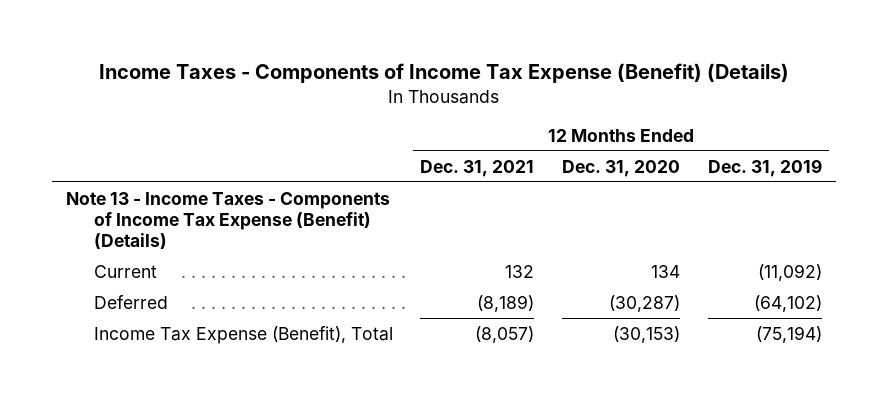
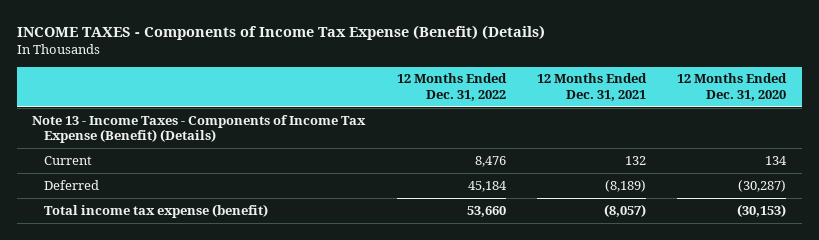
[99,63,790,84] Income Taxes - Components of Income Tax Expense (Benefit) (Details) -> [16,24,545,40] INCOME TAXES - Components of Income Tax Expense (Benefit) (Details)
[707,158,822,177] Dec. 31, 2019 -> none
none -> [396,73,507,101] 12 Months Ended Dec. 31, 2022
[93,325,393,344] Income Tax Expense (Benefit), Total -> [44,203,269,218] Total income tax expense (benefit)

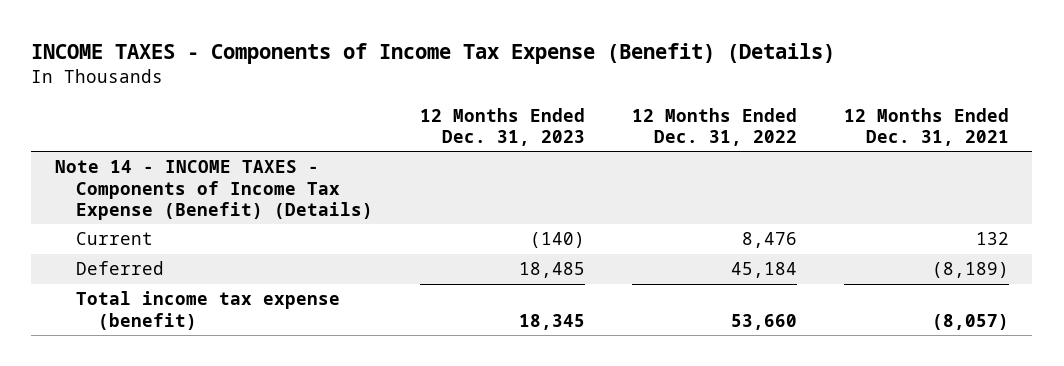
[677,73,788,101] 12 Months Ended Dec. 31, 2020 -> none
none -> [420,107,586,146] 12 Months Ended Dec. 31, 2023
[32,114,367,144] Note 13 - Income Taxes - Components of Income Tax Expense (Benefit) (Details) -> [54,160,374,220] Note 14 - INCOME TAXES - Components of Income Tax Expense (Benefit) (Details)

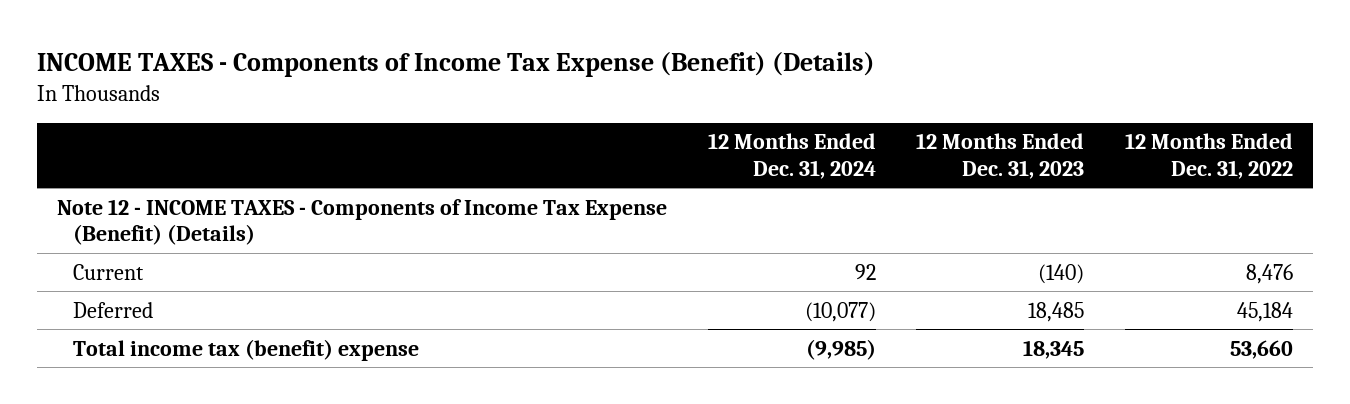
[843,107,1009,146] 12 Months Ended Dec. 31, 2021 -> none
none -> [707,133,876,179] 12 Months Ended Dec. 31, 2024
[54,160,374,220] Note 14 - INCOME TAXES - Components of Income Tax Expense (Benefit) (Details) -> [57,198,668,246] Note 12 - INCOME TAXES - Components of Income Tax Expense (Benefit) (Details)
[76,291,341,330] Total income tax expense (benefit) -> [72,338,419,361] Total income tax (benefit) expense

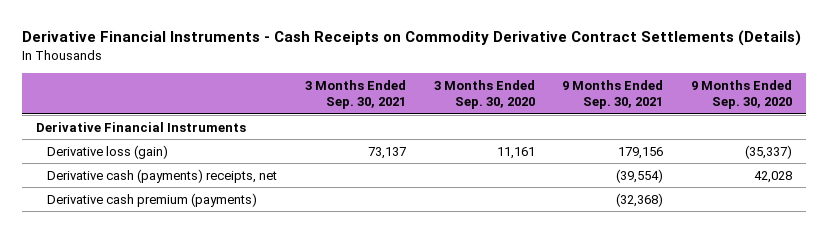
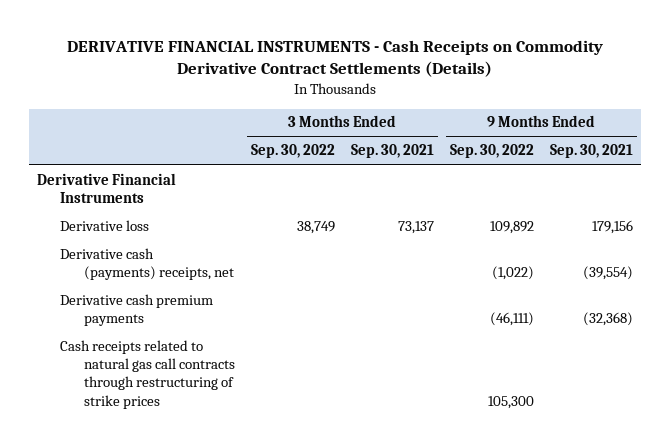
[21,30,801,47] Derivative Financial Instruments - Cash Receipts on Commodity Derivative Contract Settlements (Details) -> [66,39,603,78] DERIVATIVE FINANCIAL INSTRUMENTS - Cash Receipts on Commodity Derivative Contract Settlements (Details)
[433,79,535,110] 3 Months Ended Sep. 30, 2020 -> none
[691,79,793,110] 9 Months Ended Sep. 30, 2020 -> none
none -> [250,144,335,159] Sep. 30, 2022
none -> [449,144,534,159] Sep. 30, 2022
[46,144,168,159] Derivative loss (gain) -> [60,219,150,231] Derivative loss
[46,192,257,207] Derivative cash premium (payments) -> [60,293,214,327] Derivative cash premium payments
none -> [60,339,235,409] Cash receipts related to natural gas call contracts through restructuring of strike prices

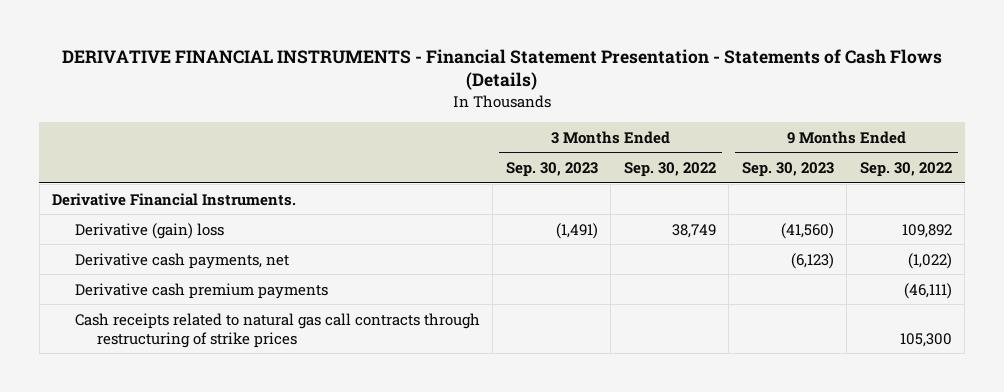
[66,39,603,78] DERIVATIVE FINANCIAL INSTRUMENTS - Cash Receipts on Commodity Derivative Contract Settlements (Details) -> [61,48,942,91] DERIVATIVE FINANCIAL INSTRUMENTS - Financial Statement Presentation - Statements of Cash Flows (Details)
[350,144,434,159] Sep. 30, 2021 -> none
[549,144,633,159] Sep. 30, 2021 -> none
none -> [505,162,598,178] Sep. 30, 2023
none -> [741,162,834,178] Sep. 30, 2023
[37,172,177,204] Derivative Financial Instruments -> [52,192,297,206] Derivative Financial Instruments.
[60,219,150,231] Derivative loss -> [74,222,224,239] Derivative (gain) loss
[60,247,234,281] Derivative cash (payments) receipts, net -> [74,252,289,269] Derivative cash payments, net

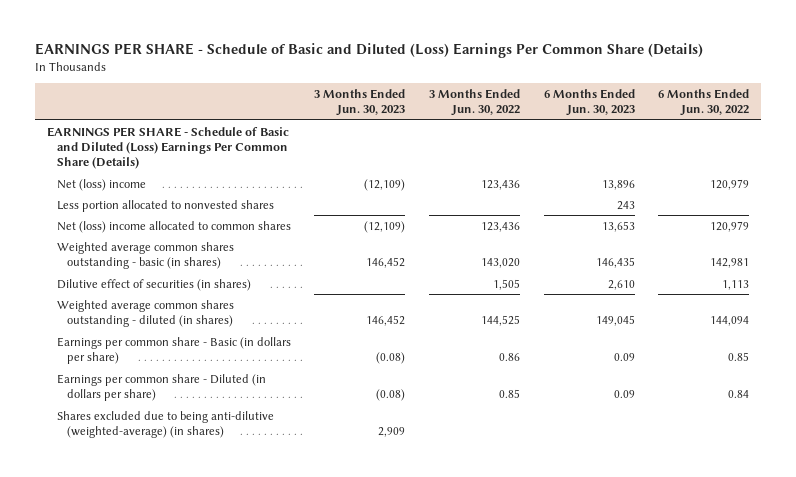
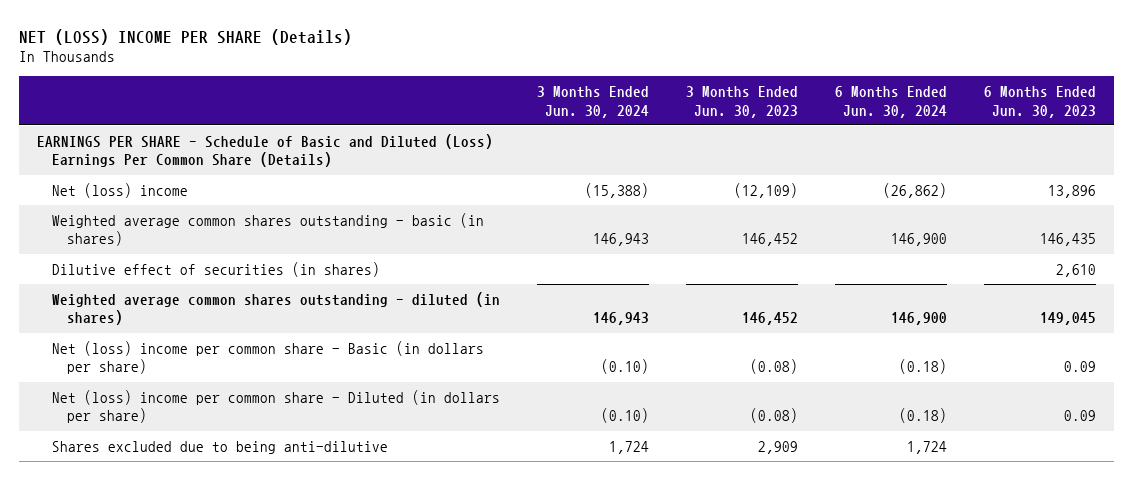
[34,43,703,59] EARNINGS PER SHARE - Schedule of Basic and Diluted (Loss) Earnings Per Common Share (Details) -> [18,28,352,45] NET (LOSS) INCOME PER SHARE (Details)
[429,88,521,117] 3 Months Ended Jun. 30, 2022 -> none
[658,88,750,117] 6 Months Ended Jun. 30, 2022 -> none
none -> [536,85,649,118] 3 Months Ended Jun. 30, 2024
none -> [834,85,947,118] 6 Months Ended Jun. 30, 2024
[56,199,274,212] Less portion allocated to nonvested shares -> none
[56,220,291,233] Net (loss) income allocated to common shares -> none
[56,336,291,364] Earnings per common share - Basic (in dollars per share) -> [51,340,484,375] Net (loss) income per common share - Basic (in dollars per share)
[56,373,266,401] Earnings per common share - Diluted (in dollars per share) -> [51,389,500,424] Net (loss) income per common share - Diluted (in dollars per share)
[56,410,274,438] Shares excluded due to being anti-dilutive (weighted-average) (in shares) -> [51,440,388,454] Shares excluded due to being anti-dilutive

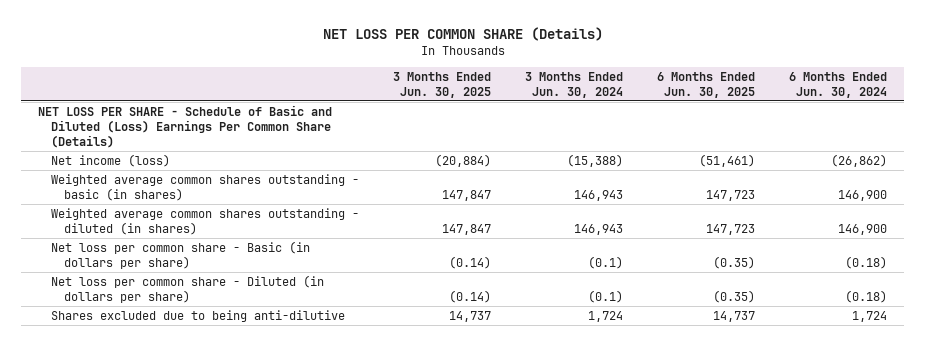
[18,28,352,45] NET (LOSS) INCOME PER SHARE (Details) -> [322,27,603,42] NET LOSS PER COMMON SHARE (Details)
[685,85,798,118] 3 Months Ended Jun. 30, 2023 -> none
[983,85,1096,118] 6 Months Ended Jun. 30, 2023 -> none
none -> [393,71,492,99] 3 Months Ended Jun. 30, 2025
none -> [657,71,756,99] 6 Months Ended Jun. 30, 2025
[37,133,494,168] EARNINGS PER SHARE - Schedule of Basic and Diluted (Loss) Earnings Per Common Share (Details) -> [38,104,333,148] NET LOSS PER SHARE - Schedule of Basic and Diluted (Loss) Earnings Per Common Share (Details)
[51,182,188,198] Net (loss) income -> [51,153,171,167] Net income (loss)
[51,261,380,277] Dilutive effect of securities (in shares) -> none
[51,340,484,375] Net (loss) income per common share - Basic (in dollars per share) -> [51,240,311,269] Net loss per common share - Basic (in dollars per share)
[600,359,649,375] (0.10) -> [588,255,624,269] (0.1)
[51,389,500,424] Net (loss) income per common share - Diluted (in dollars per share) -> [51,274,325,303] Net loss per common share - Diluted (in dollars per share)
[600,408,649,424] (0.10) -> [588,289,624,303] (0.1)

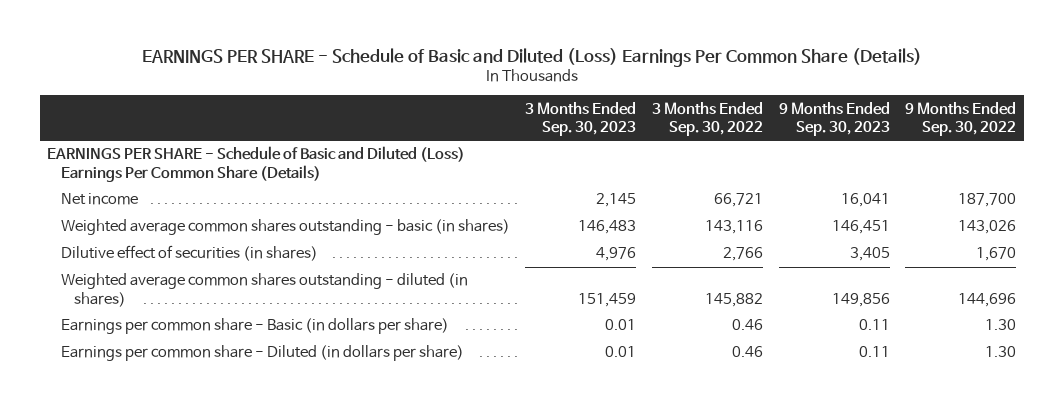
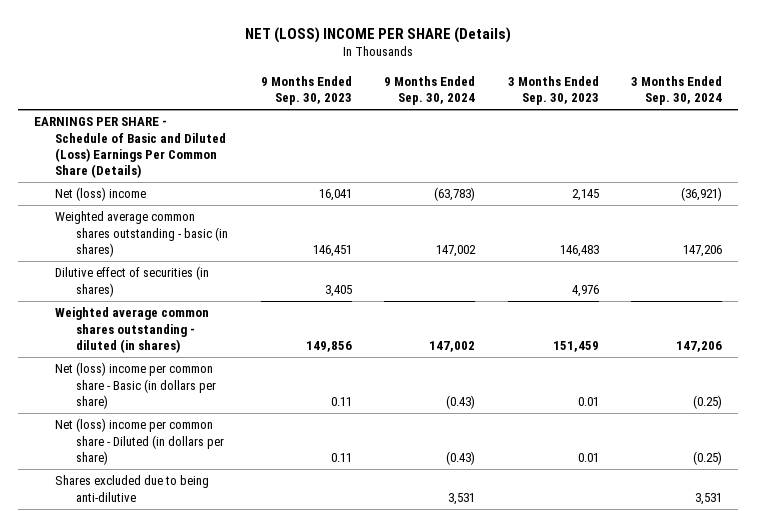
[141,47,922,67] EARNINGS PER SHARE - Schedule of Basic and Diluted (Loss) Earnings Per Common Share (Details) -> [245,26,512,43] NET (LOSS) INCOME PER SHARE (Details)
[651,101,763,136] 3 Months Ended Sep. 30, 2022 -> none
[905,101,1017,136] 9 Months Ended Sep. 30, 2022 -> none
none -> [384,75,476,106] 9 Months Ended Sep. 30, 2024
none -> [631,75,723,106] 3 Months Ended Sep. 30, 2024
[60,193,138,206] Net income -> [55,187,147,202] Net (loss) income
[60,318,449,335] Earnings per common share - Basic (in dollars per share) -> [55,362,217,409] Net (loss) income per common share - Basic (in dollars per share)
[60,345,464,362] Earnings per common share - Diluted (in dollars per share) -> [55,418,225,465] Net (loss) income per common share - Diluted (in dollars per share)
none -> [55,475,210,502] Shares excluded due to being anti-dilutive

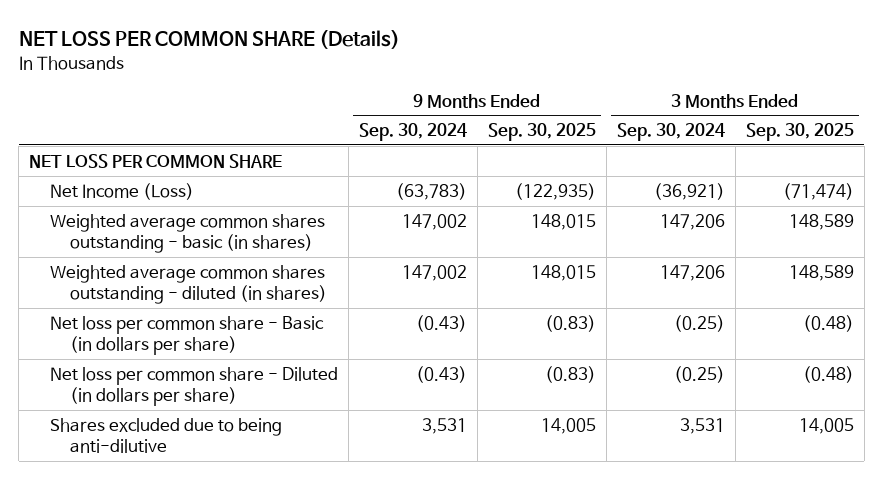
[245,26,512,43] NET (LOSS) INCOME PER SHARE (Details) -> [18,29,400,49] NET LOSS PER COMMON SHARE (Details)
[260,75,352,106] 9 Months Ended Sep. 30, 2023 -> none
[507,75,599,106] 3 Months Ended Sep. 30, 2023 -> none
none -> [487,123,596,142] Sep. 30, 2025
none -> [745,123,854,142] Sep. 30, 2025
[34,117,227,179] EARNINGS PER SHARE - Schedule of Basic and Diluted (Loss) Earnings Per Common Share (Details) -> none
none -> [29,153,283,168] NET LOSS PER COMMON SHARE
[55,187,147,202] Net (loss) income -> [49,182,194,200] Net Income (Loss)
[55,266,210,297] Dilutive effect of securities (in shares) -> none
[55,362,217,409] Net (loss) income per common share - Basic (in dollars per share) -> [49,315,324,355] Net loss per common share - Basic (in dollars per share)
[55,418,225,465] Net (loss) income per common share - Diluted (in dollars per share) -> [49,366,338,406] Net loss per common share - Diluted (in dollars per share)

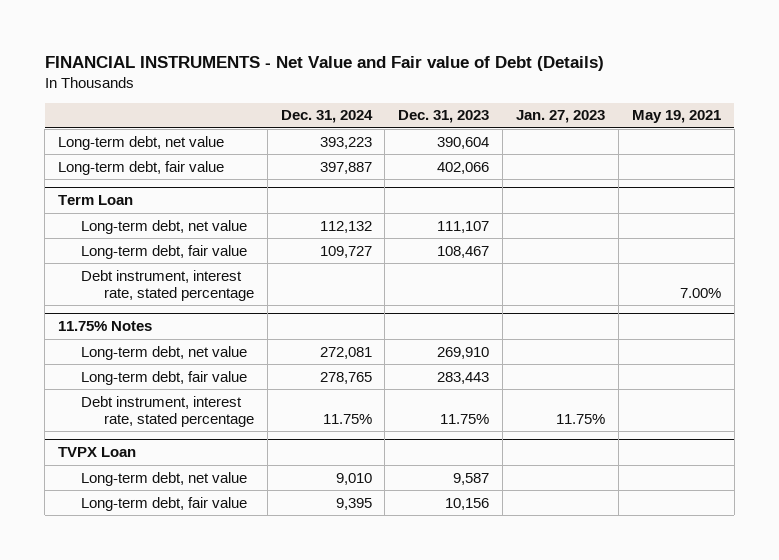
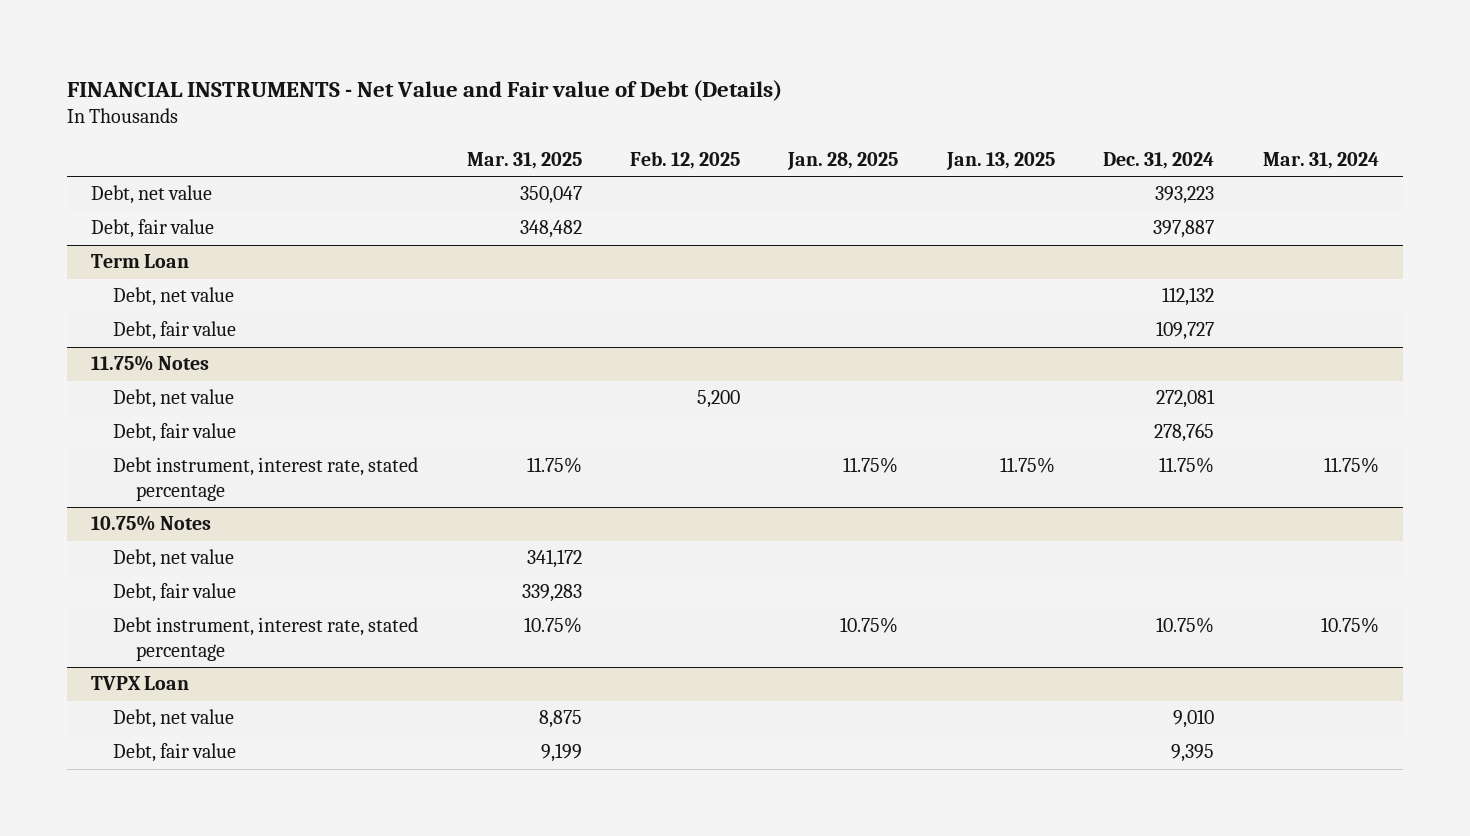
[398,110,490,124] Dec. 31, 2023 -> none
[516,110,606,124] Jan. 27, 2023 -> none
[631,110,721,124] May 19, 2021 -> none
none -> [466,151,582,169] Mar. 31, 2025
none -> [630,150,741,169] Feb. 12, 2025
none -> [787,151,899,170] Jan. 28, 2025
none -> [945,151,1055,170] Jan. 13, 2025
none -> [1262,151,1379,169] Mar. 31, 2024
[57,135,224,150] Long-term debt, net value -> [91,185,213,205] Debt, net value
[57,160,224,175] Long-term debt, fair value -> [91,219,215,239] Debt, fair value
[80,269,254,301] Debt instrument, interest rate, stated percentage -> none
[80,219,247,234] Long-term debt, net value -> [113,287,235,307] Debt, net value
[80,244,247,259] Long-term debt, fair value -> [113,321,237,341] Debt, fair value
[80,345,247,360] Long-term debt, net value -> [113,389,235,409] Debt, net value
[80,370,247,385] Long-term debt, fair value -> [113,423,237,443] Debt, fair value
none -> [91,515,212,532] 10.75% Notes
none -> [113,549,235,569] Debt, net value
none -> [113,583,237,603] Debt, fair value
none -> [113,617,419,661] Debt instrument, interest rate, stated percentage
[80,471,247,486] Long-term debt, net value -> [113,709,235,729] Debt, net value
[80,496,247,511] Long-term debt, fair value -> [113,743,237,763] Debt, fair value

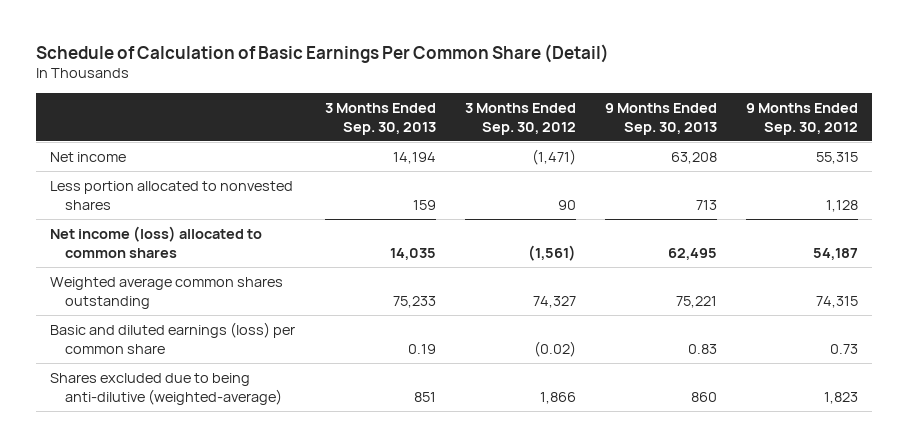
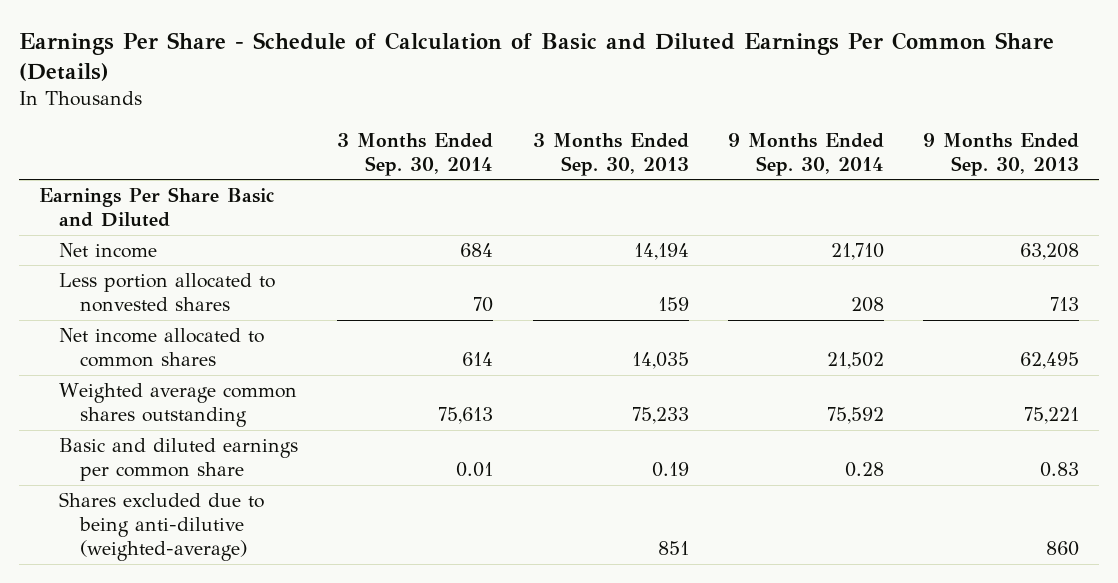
[35,43,609,63] Schedule of Calculation of Basic Earnings Per Common Share (Detail) -> [19,32,1055,82] Earnings Per Share - Schedule of Calculation of Basic and Diluted Earnings Per Common Share (Details)
[464,102,576,135] 3 Months Ended Sep. 30, 2012 -> none
[745,102,858,135] 9 Months Ended Sep. 30, 2012 -> none
none -> [337,132,494,176] 3 Months Ended Sep. 30, 2014
none -> [727,132,884,176] 9 Months Ended Sep. 30, 2014
none -> [38,186,274,227] Earnings Per Share Basic and Diluted
[50,225,263,258] Net income (loss) allocated to common shares -> [59,327,265,367] Net income allocated to common shares
[50,321,296,354] Basic and diluted earnings (loss) per common share -> [59,437,299,481] Basic and diluted earnings per common share

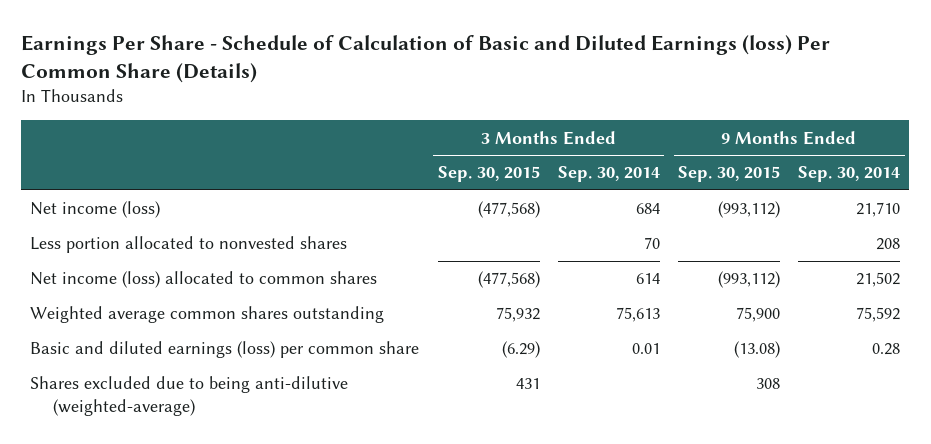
[19,32,1055,82] Earnings Per Share - Schedule of Calculation of Basic and Diluted Earnings Per Common Share (Details) -> [21,34,831,83] Earnings Per Share - Schedule of Calculation of Basic and Diluted Earnings (loss) Per Common Share (Details)
[532,132,689,176] 3 Months Ended Sep. 30, 2013 -> none
[923,132,1080,176] 9 Months Ended Sep. 30, 2013 -> none
none -> [437,166,540,183] Sep. 30, 2015
none -> [678,166,781,183] Sep. 30, 2015
[38,186,274,227] Earnings Per Share Basic and Diluted -> none
[59,242,158,258] Net income -> [30,201,161,219] Net income (loss)
[59,327,265,367] Net income allocated to common shares -> [30,271,378,289] Net income (loss) allocated to common shares
[59,437,299,481] Basic and diluted earnings per common share -> [30,341,420,359] Basic and diluted earnings (loss) per common share

